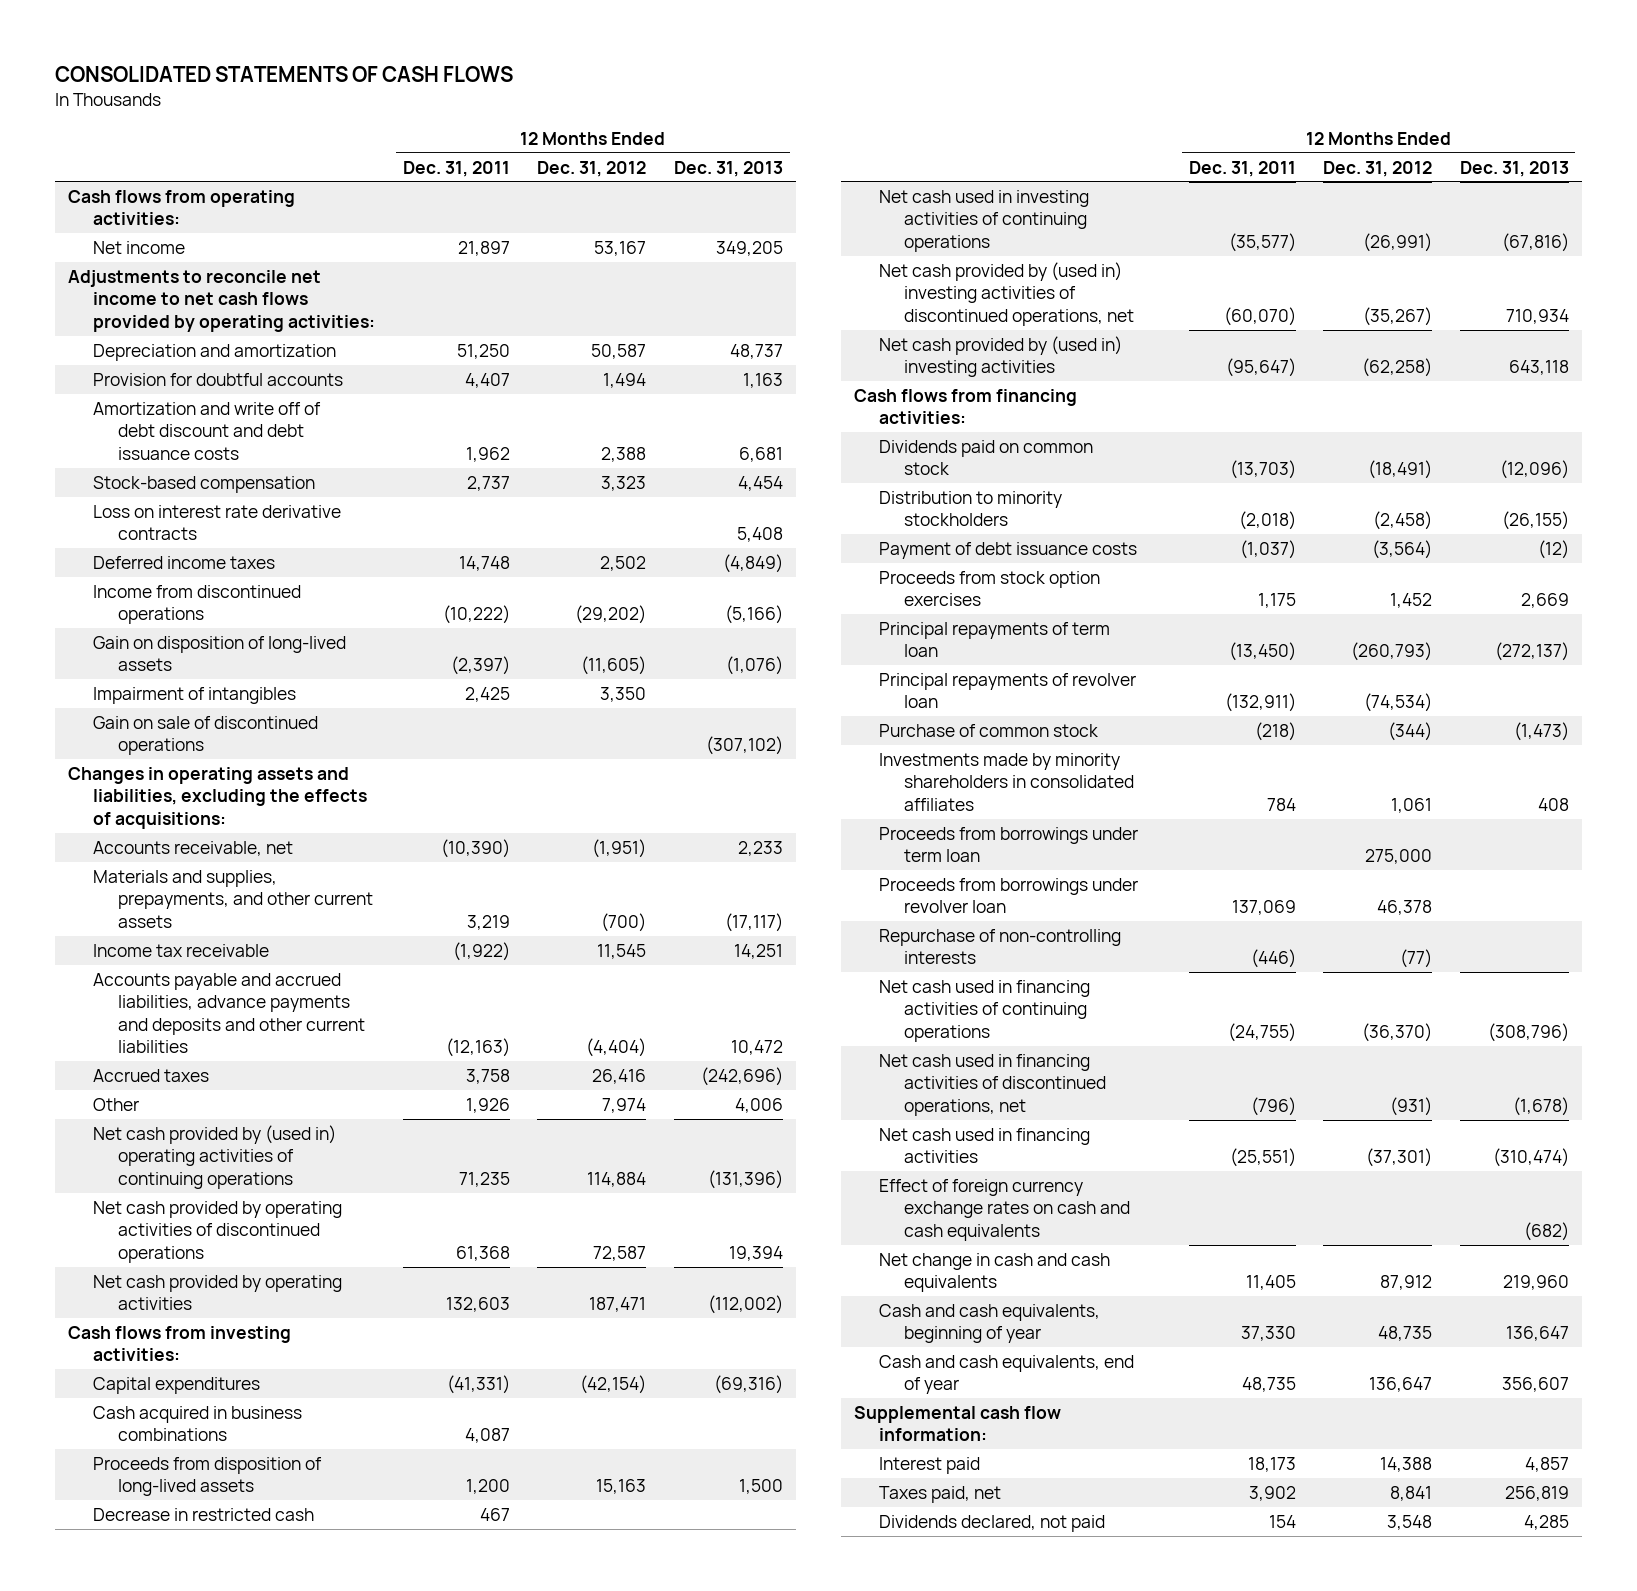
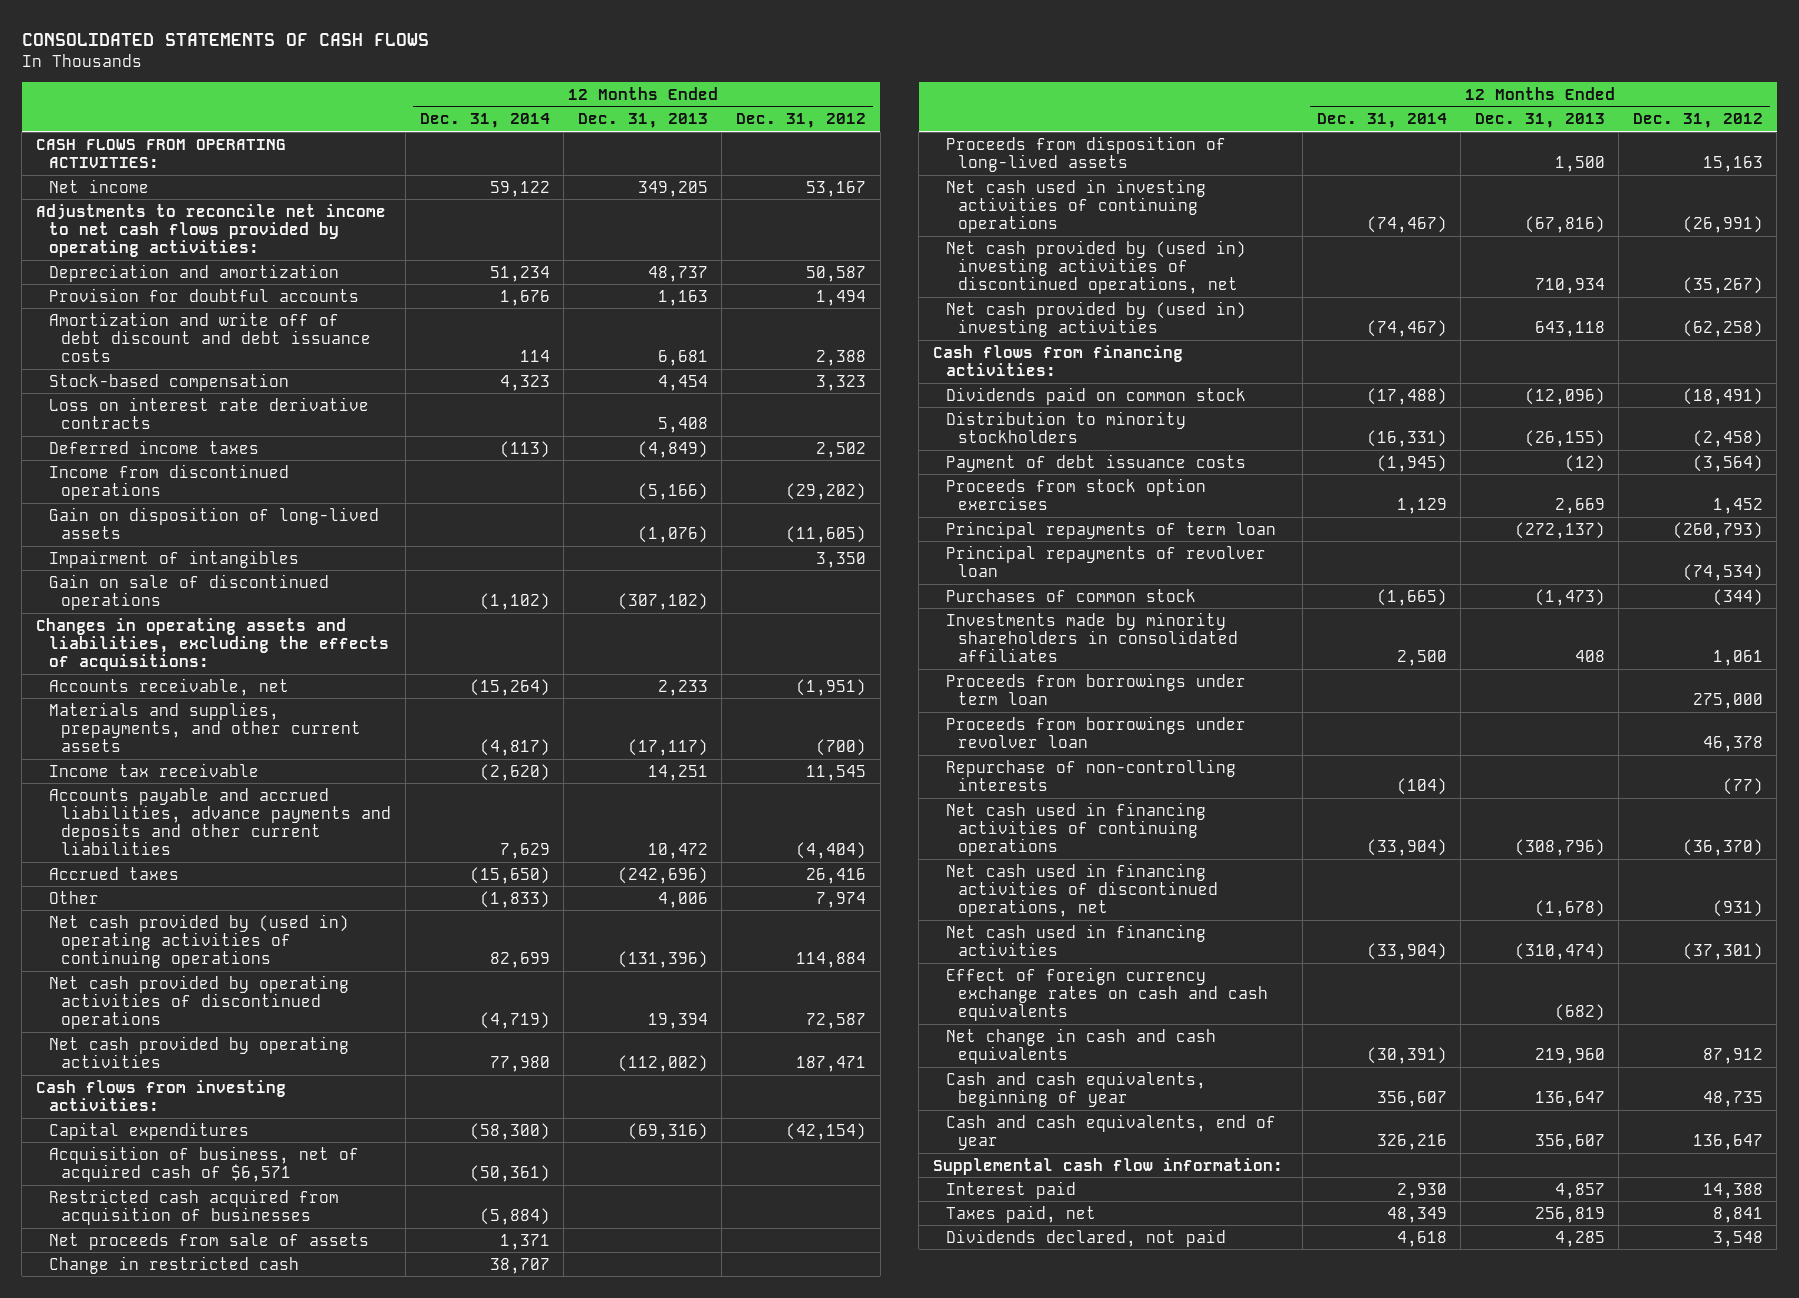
[402,160,510,177] Dec. 31, 2011 -> none
none -> [419,113,550,129] Dec. 31, 2014
[68,189,296,226] Cash flows from operating activities: -> [35,138,286,168] CASH FLOWS FROM OPERATING ACTIVITIES:
[93,1405,303,1442] Cash acquired in business combinations -> none
none -> [48,1145,359,1182] Acquisition of business, net of acquired cash of $6,571
none -> [48,1188,339,1225] Restricted cash acquired from acquisition of businesses
none -> [48,1232,369,1250] Net proceeds from sale of assets
none -> [48,1255,299,1274] Change in restricted cash
[93,1507,315,1521] Decrease in restricted cash -> none
[879,723,1100,737] Purchase of common stock -> [945,588,1196,602] Purchases of common stock

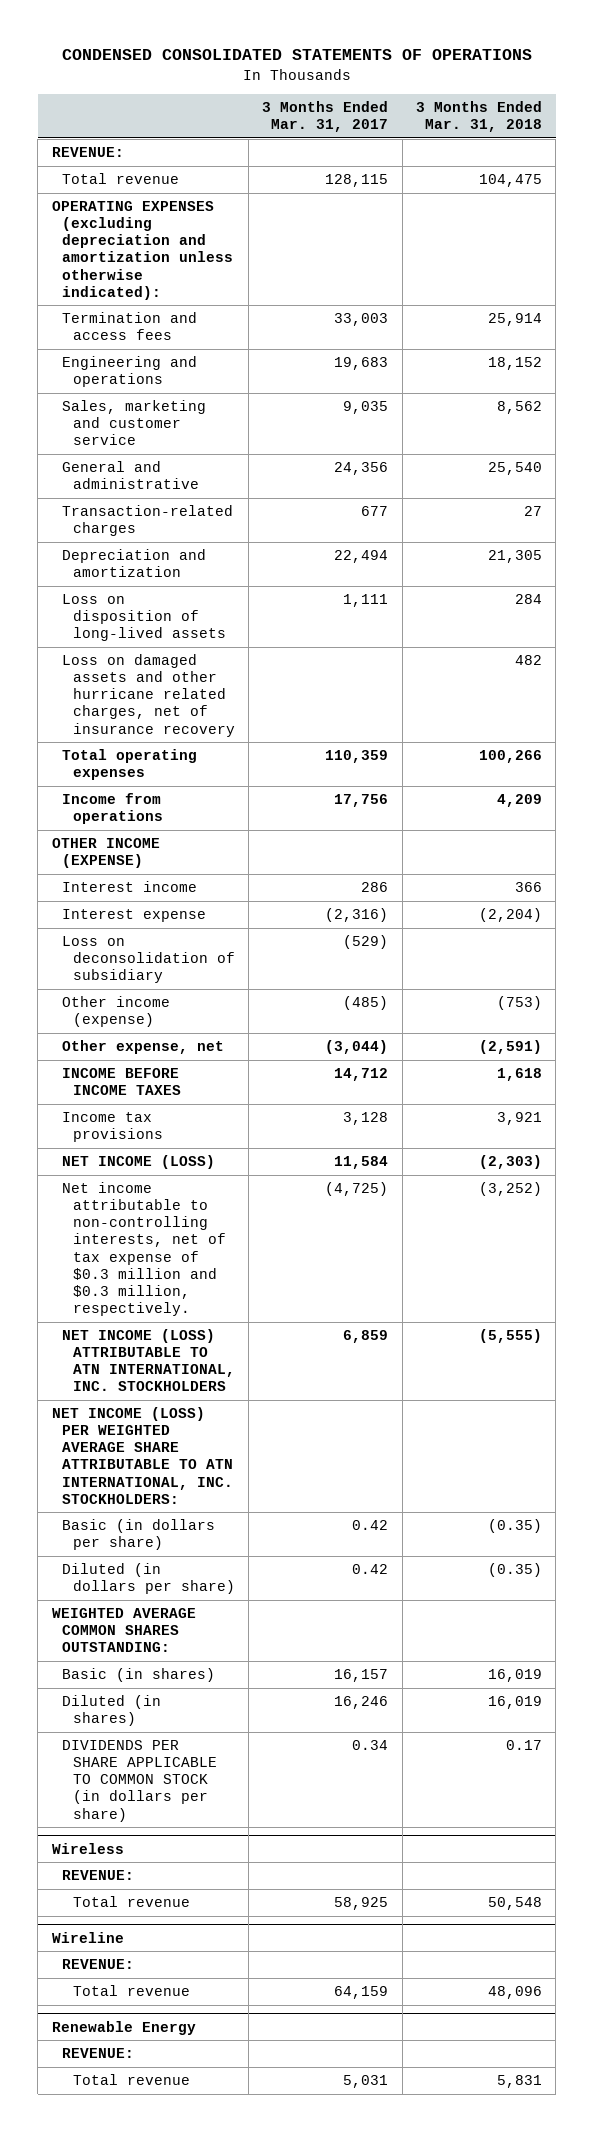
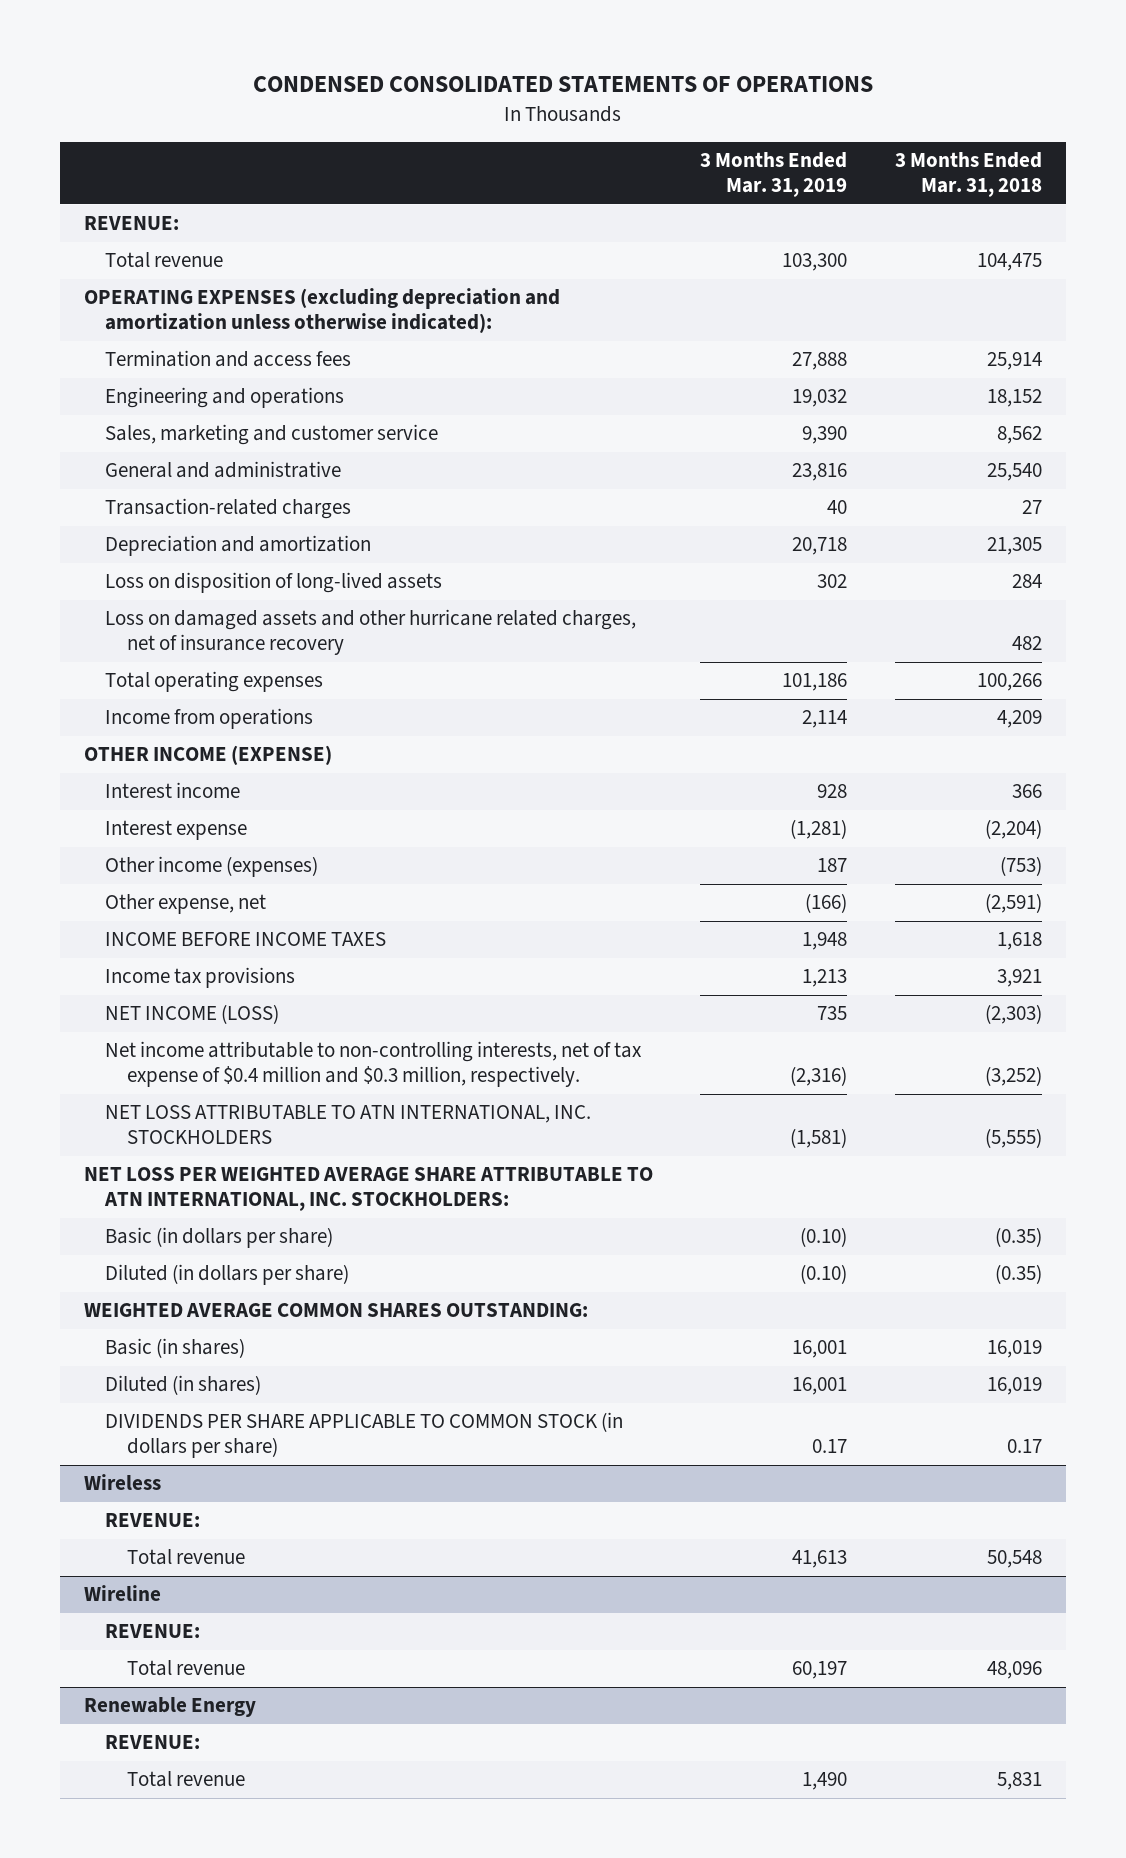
[262,100,389,133] 3 Months Ended Mar. 31, 2017 -> none
none -> [700,152,848,197] 3 Months Ended Mar. 31, 2019
[62,936,236,984] Loss on deconsolidation of subsidiary -> none
[62,996,171,1028] Other income (expense) -> [105,856,319,878] Other income (expenses)
[62,1182,227,1317] Net income attributable to non-controlling interests, net of tax expense of $0.3 million and $0.3 million, respectively. -> [105,1041,643,1088] Net income attributable to non-controlling interests, net of tax expense of $0.4 million and $0.3 million, respectively.
[62,1329,236,1392] NET INCOME (LOSS) ATTRIBUTABLE TO ATN INTERNATIONAL, INC. STOCKHOLDERS -> [105,1105,592,1145] NET LOSS ATTRIBUTABLE TO ATN INTERNATIONAL, INC. STOCKHOLDERS
[51,1407,234,1504] NET INCOME (LOSS) PER WEIGHTED AVERAGE SHARE ATTRIBUTABLE TO ATN INTERNATIONAL, INC. STOCKHOLDERS: -> [83,1167,653,1212] NET LOSS PER WEIGHTED AVERAGE SHARE ATTRIBUTABLE TO ATN INTERNATIONAL, INC. STOCKHOLDERS:

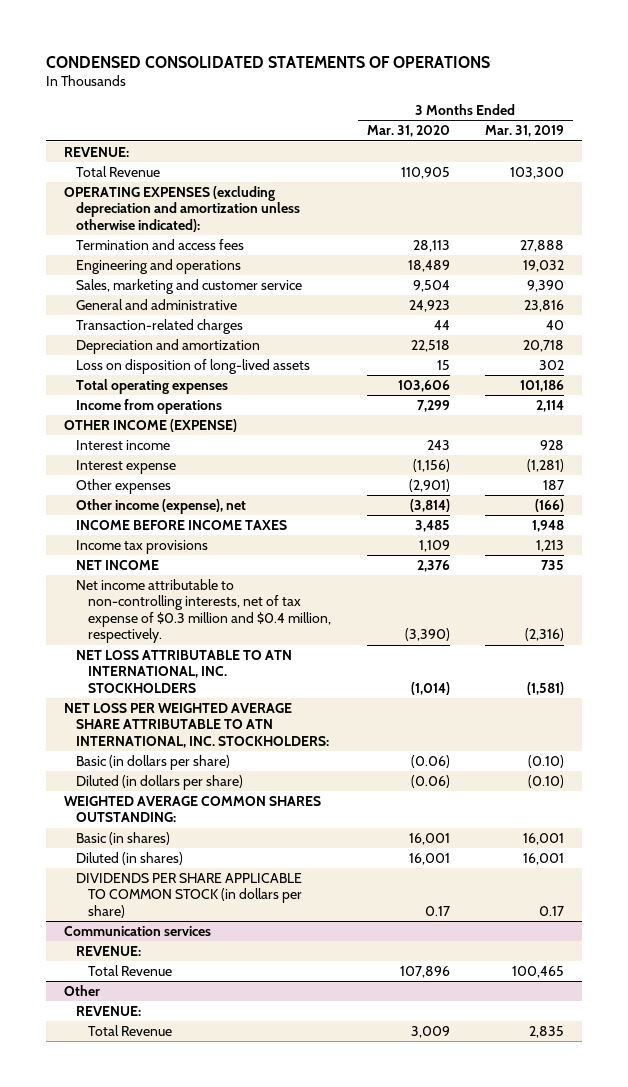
[895,152,1043,197] 3 Months Ended Mar. 31, 2018 -> none
none -> [366,125,450,138] Mar. 31, 2020
[105,252,224,269] Total revenue -> [75,165,160,177] Total Revenue
[105,609,637,656] Loss on damaged assets and other hurricane related charges, net of insurance recovery -> none
[105,856,319,878] Other income (expenses) -> [75,478,171,494] Other expenses
[105,894,267,915] Other expense, net -> [75,498,246,514] Other income (expense), net
[105,1004,280,1025] NET INCOME (LOSS) -> [75,559,159,570] NET INCOME
[105,1041,643,1088] Net income attributable to non-controlling interests, net of tax expense of $0.4 million and $0.3 million, respectively. -> [75,578,332,644] Net income attributable to non-controlling interests, net of tax expense of $0.3 million and $0.4 million, respectively.
[83,1474,161,1491] Wireless -> none
[105,1513,201,1528] REVENUE: -> none
[126,1549,245,1566] Total revenue -> none
[83,1585,161,1602] Wireline -> none
none -> [63,925,211,936] Communication services
[83,1697,256,1718] Renewable Energy -> none
[126,1660,245,1677] Total revenue -> [88,964,173,976] Total Revenue
[792,1661,848,1680] 60,197 -> [512,965,565,978] 100,465
none -> [63,984,100,996] Other
[126,1771,245,1788] Total revenue -> [88,1024,173,1036] Total Revenue
[802,1772,848,1791] 1,490 -> [529,1025,565,1038] 2,835

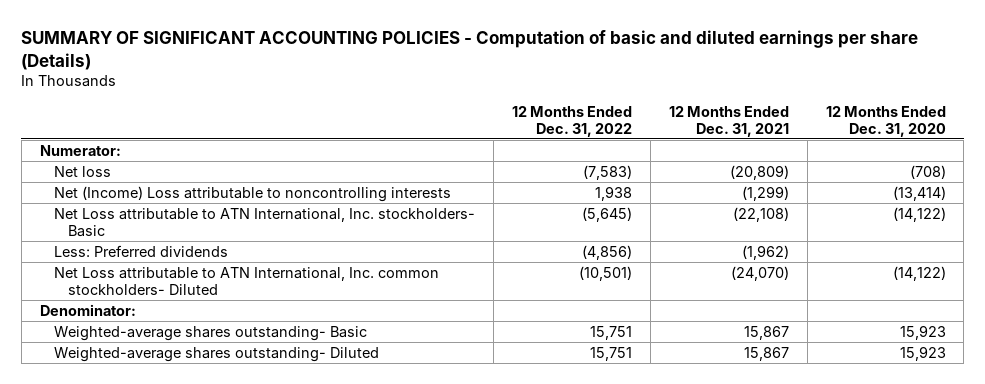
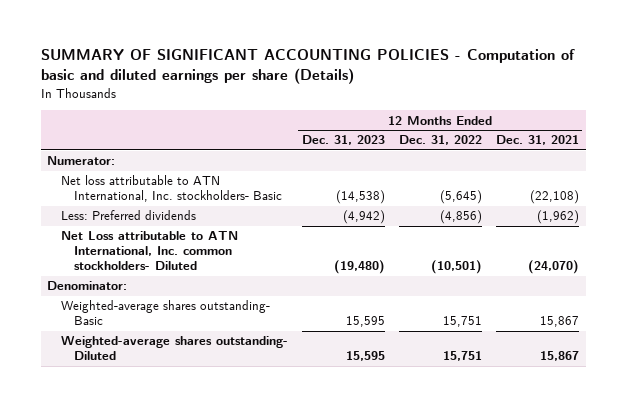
[825,105,946,137] 12 Months Ended Dec. 31, 2020 -> none
none -> [301,135,385,146] Dec. 31, 2023
[53,165,111,177] Net loss -> none
[53,185,451,202] Net (Income) Loss attributable to noncontrolling interests -> none
[53,207,475,237] Net Loss attributable to ATN International, Inc. stockholders- Basic -> [60,175,283,203] Net loss attributable to ATN International, Inc. stockholders- Basic

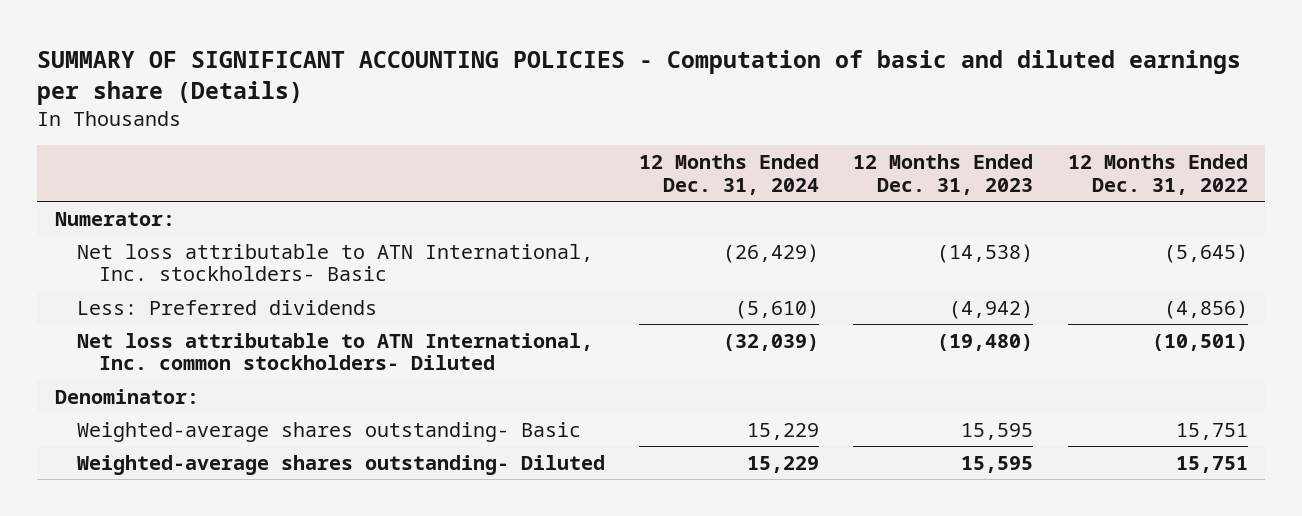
[495,135,579,146] Dec. 31, 2021 -> none
none -> [639,153,820,195] 12 Months Ended Dec. 31, 2024
[60,231,238,271] Net Loss attributable to ATN International, Inc. common stockholders- Diluted -> [76,332,593,371] Net loss attributable to ATN International, Inc. common stockholders- Diluted

